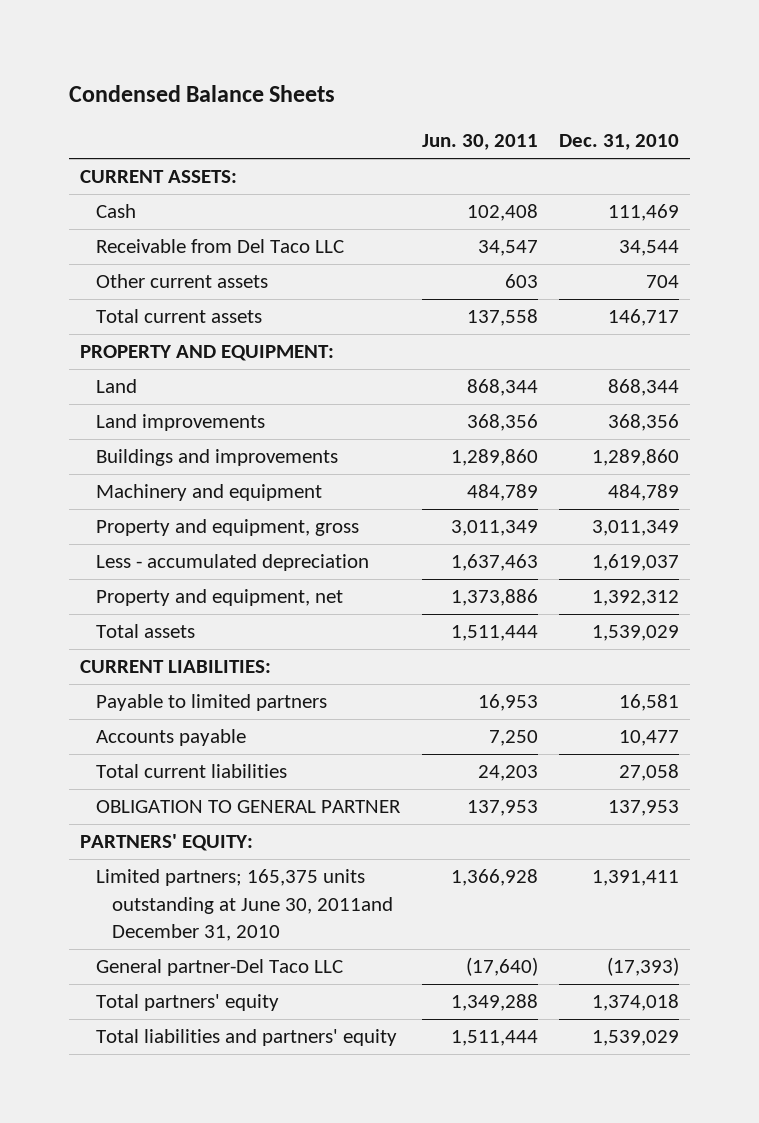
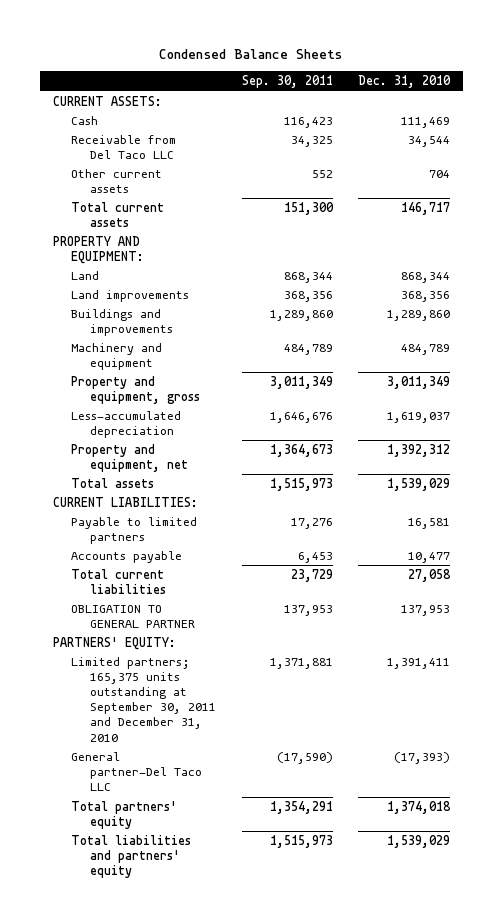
[421,134,538,151] Jun. 30, 2011 -> none
none -> [241,75,333,89] Sep. 30, 2011
[96,554,370,572] Less - accumulated depreciation -> [71,410,182,438] Less-accumulated depreciation
[96,869,394,941] Limited partners; 165,375 units outstanding at June 30, 2011and December 31, 2010 -> [71,656,217,742] Limited partners; 165,375 units outstanding at September 30, 2011 and December 31, 2010

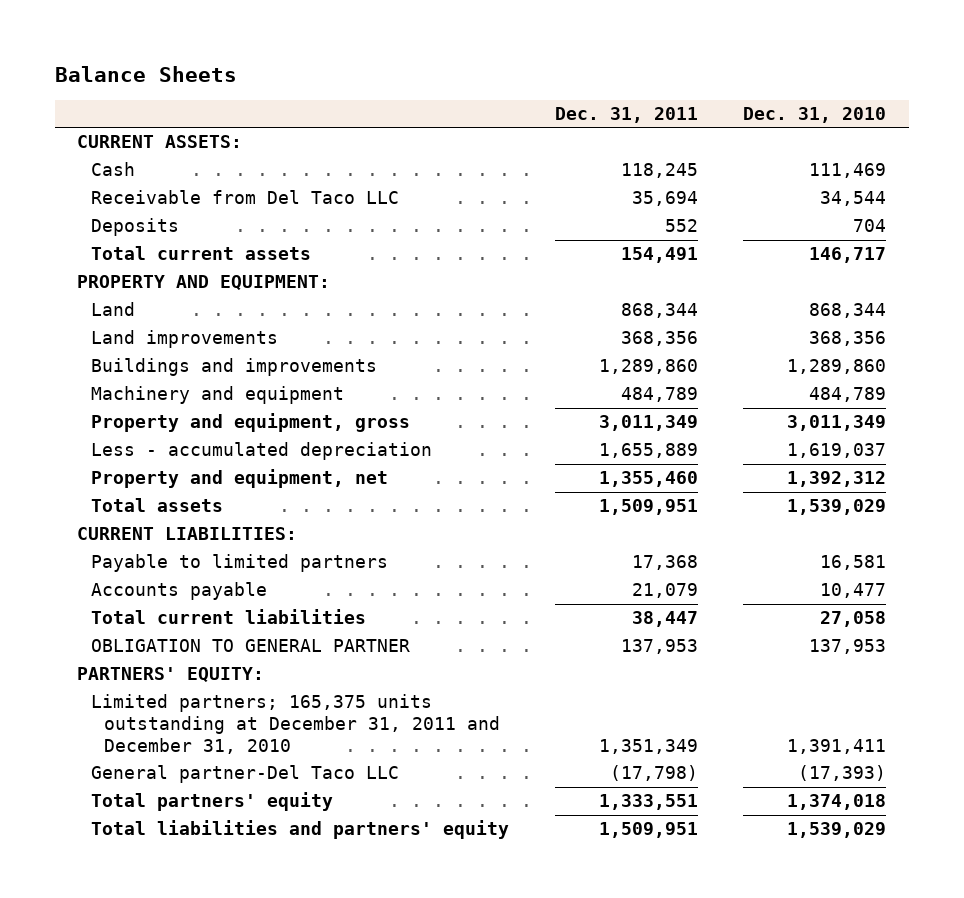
[159,49,343,60] Condensed Balance Sheets -> [54,66,237,83] Balance Sheets
[241,75,333,89] Sep. 30, 2011 -> none
none -> [554,107,698,124] Dec. 31, 2011
[71,168,163,193] Other current assets -> none
none -> [90,218,179,237] Deposits
[71,410,182,438] Less-accumulated depreciation -> [90,442,432,461] Less - accumulated depreciation
[71,656,217,742] Limited partners; 165,375 units outstanding at September 30, 2011 and December 31, 2010 -> [90,694,501,754] Limited partners; 165,375 units outstanding at December 31, 2011 and December 31, 2010

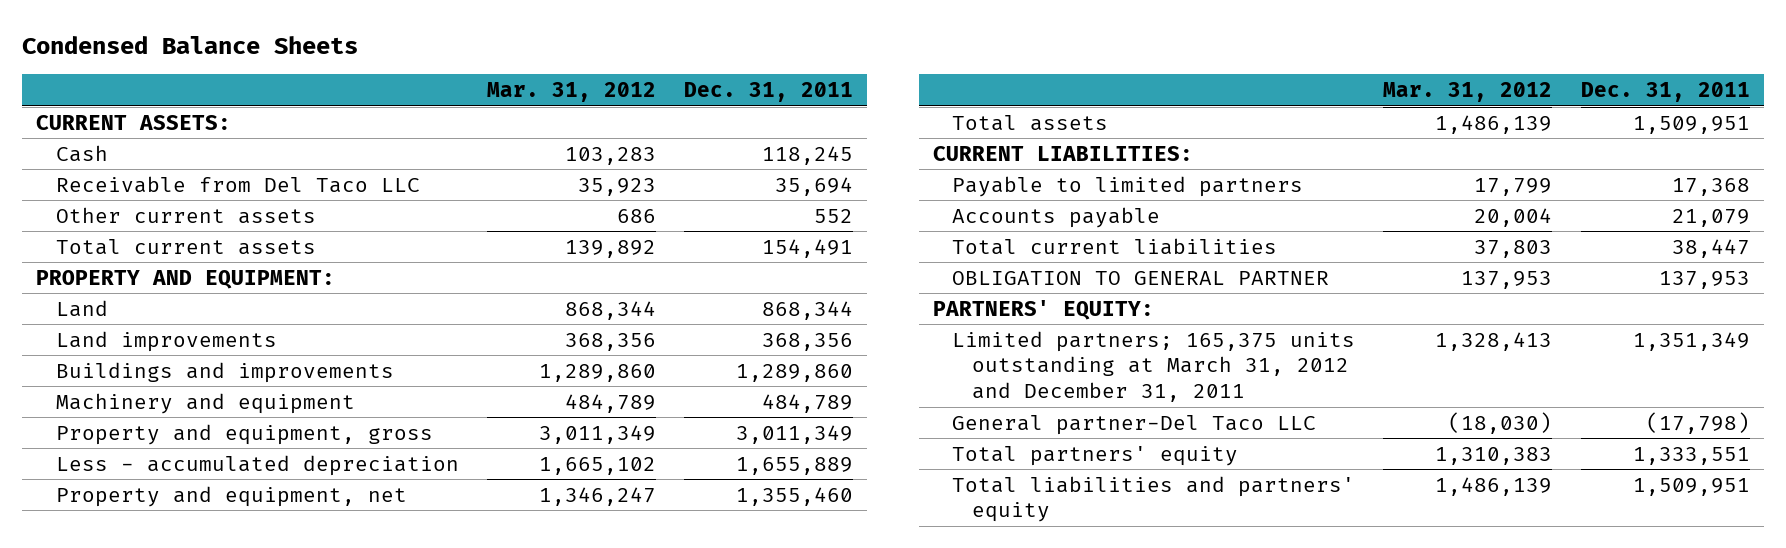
[54,66,237,83] Balance Sheets -> [22,36,359,55] Condensed Balance Sheets
[743,107,887,124] Dec. 31, 2010 -> none
none -> [487,82,657,103] Mar. 31, 2012
[90,218,179,237] Deposits -> [56,206,317,224] Other current assets
[90,694,501,754] Limited partners; 165,375 units outstanding at December 31, 2011 and December 31, 2010 -> [952,330,1356,403] Limited partners; 165,375 units outstanding at March 31, 2012 and December 31, 2011

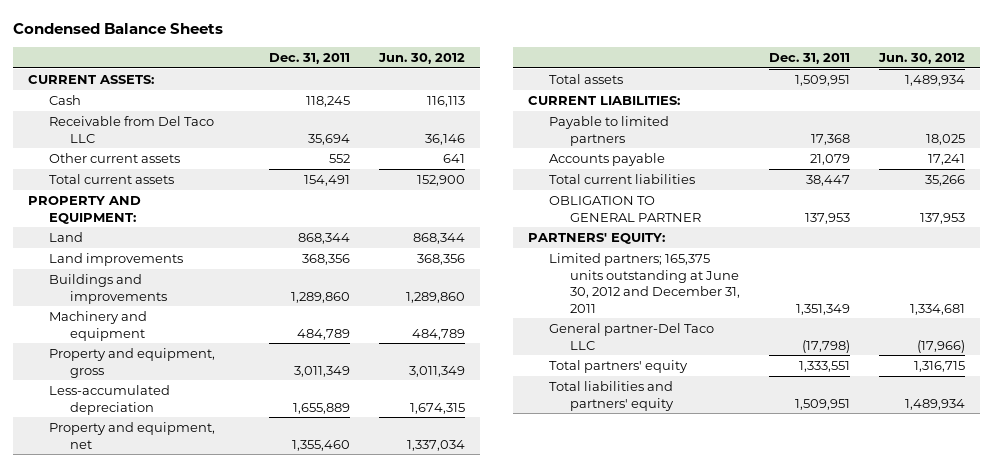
[487,82,657,103] Mar. 31, 2012 -> none
none -> [378,52,466,64] Jun. 30, 2012
[56,454,460,476] Less - accumulated depreciation -> [48,384,170,415] Less-accumulated depreciation
[952,330,1356,403] Limited partners; 165,375 units outstanding at March 31, 2012 and December 31, 2011 -> [548,252,740,313] Limited partners; 165,375 units outstanding at June 30, 2012 and December 31, 2011

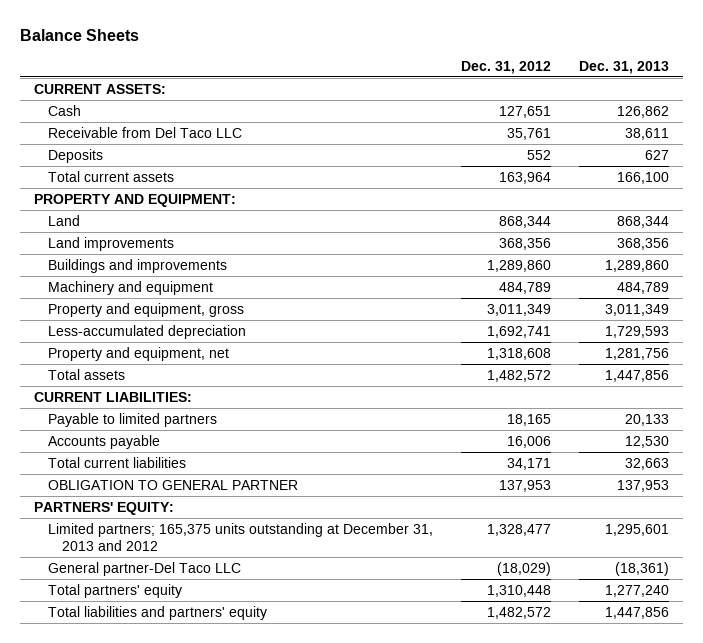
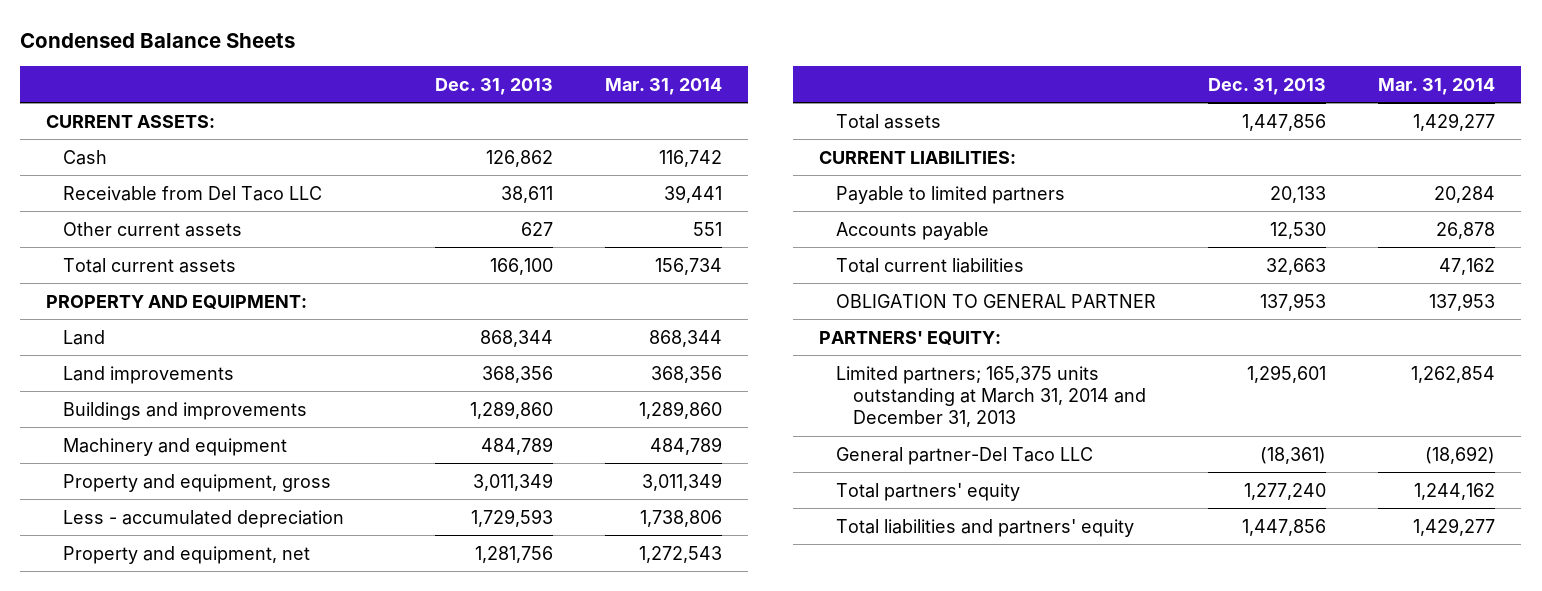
[19,29,139,42] Balance Sheets -> [20,33,296,49] Condensed Balance Sheets
[460,60,551,74] Dec. 31, 2012 -> none
none -> [605,77,723,95] Mar. 31, 2014
[47,148,103,163] Deposits -> [62,221,242,237] Other current assets
[47,324,246,339] Less-accumulated depreciation -> [62,509,344,528] Less - accumulated depreciation
[47,522,433,552] Limited partners; 165,375 units outstanding at December 31, 2013 and 2012 -> [836,365,1146,428] Limited partners; 165,375 units outstanding at March 31, 2014 and December 31, 2013

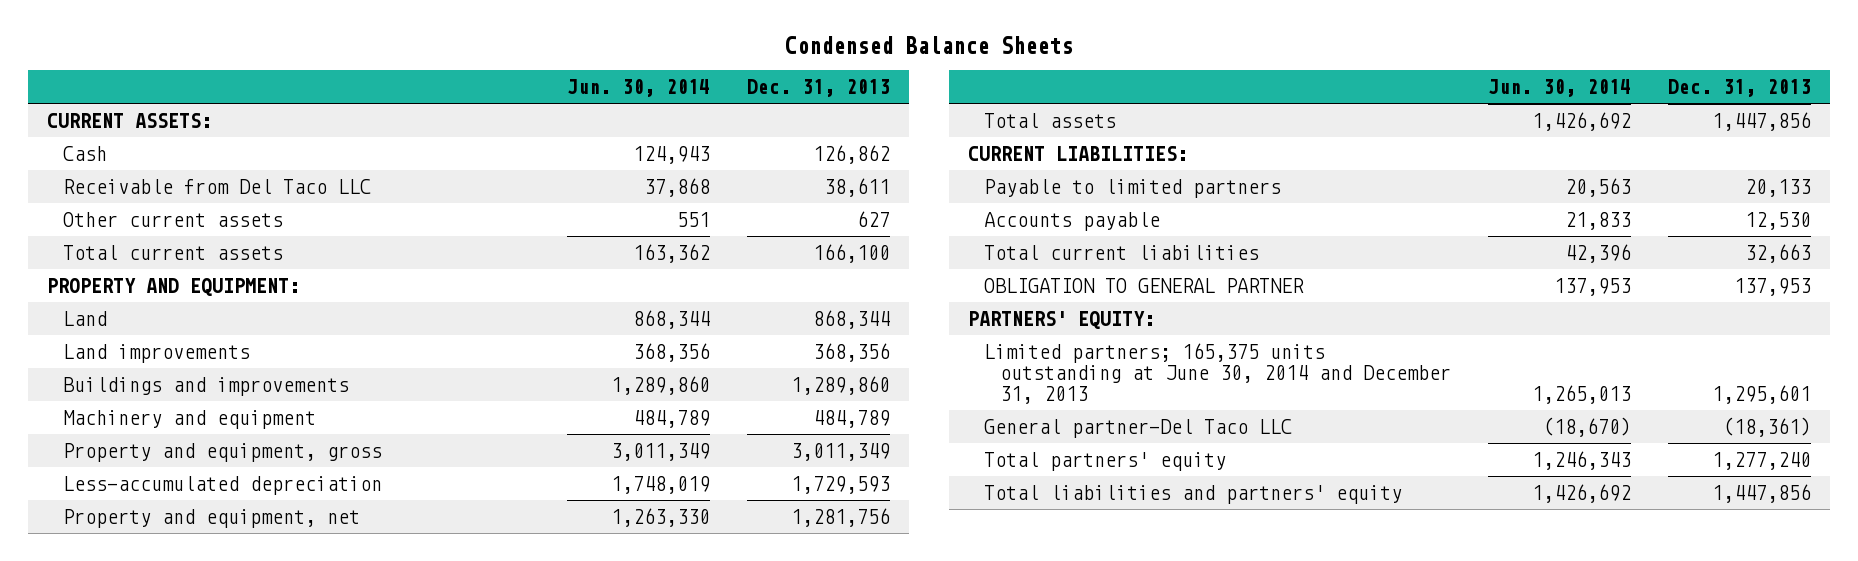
[605,77,723,95] Mar. 31, 2014 -> none
none -> [566,78,710,97] Jun. 30, 2014
[62,509,344,528] Less - accumulated depreciation -> [62,476,382,496] Less-accumulated depreciation
[836,365,1146,428] Limited partners; 165,375 units outstanding at March 31, 2014 and December 31, 2013 -> [983,343,1451,404] Limited partners; 165,375 units outstanding at June 30, 2014 and December 31, 2013

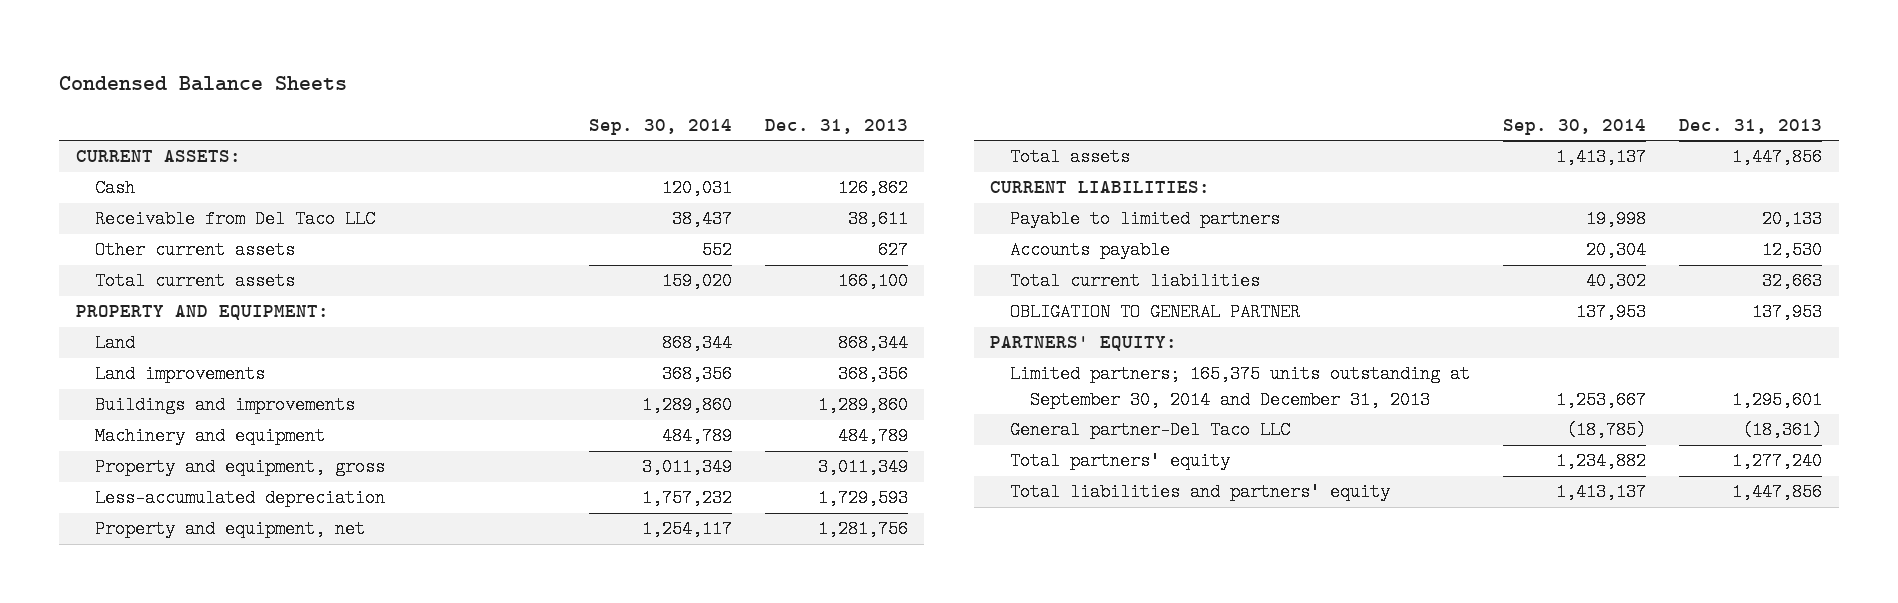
[566,78,710,97] Jun. 30, 2014 -> none
none -> [588,118,732,135] Sep. 30, 2014
[983,343,1451,404] Limited partners; 165,375 units outstanding at June 30, 2014 and December 31, 2013 -> [1010,365,1471,409] Limited partners; 165,375 units outstanding at September 30, 2014 and December 31, 2013

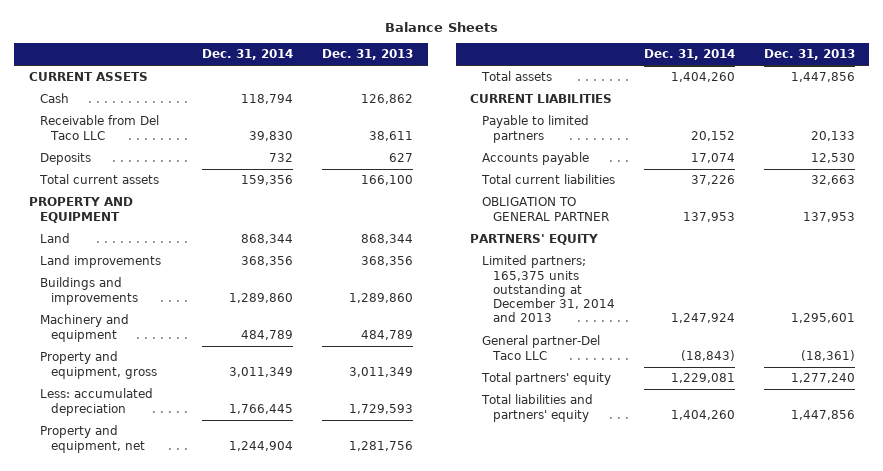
[58,75,347,91] Condensed Balance Sheets -> [384,21,498,32] Balance Sheets
[588,118,732,135] Sep. 30, 2014 -> none
none -> [202,49,294,61] Dec. 31, 2014
[75,150,241,163] CURRENT ASSETS: -> [28,72,148,82] CURRENT ASSETS
[95,241,296,260] Other current assets -> [39,153,91,166] Deposits
[75,305,329,321] PROPERTY AND EQUIPMENT: -> [28,197,133,223] PROPERTY AND EQUIPMENT
[95,489,386,508] Less-accumulated depreciation -> [39,388,153,416] Less: accumulated depreciation
[990,181,1211,194] CURRENT LIABILITIES: -> [470,94,613,104] CURRENT LIABILITIES
[990,336,1178,352] PARTNERS' EQUITY: -> [470,234,599,246] PARTNERS' EQUITY
[1010,365,1471,409] Limited partners; 165,375 units outstanding at September 30, 2014 and December 31, 2013 -> [481,255,615,323] Limited partners; 165,375 units outstanding at December 31, 2014 and 2013

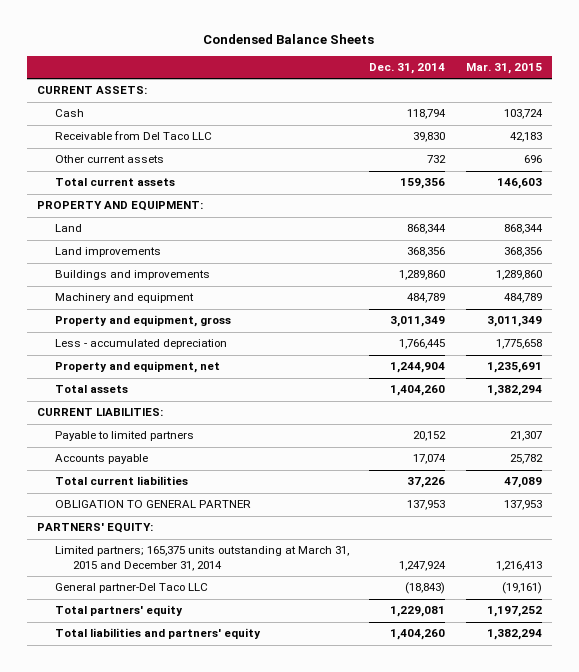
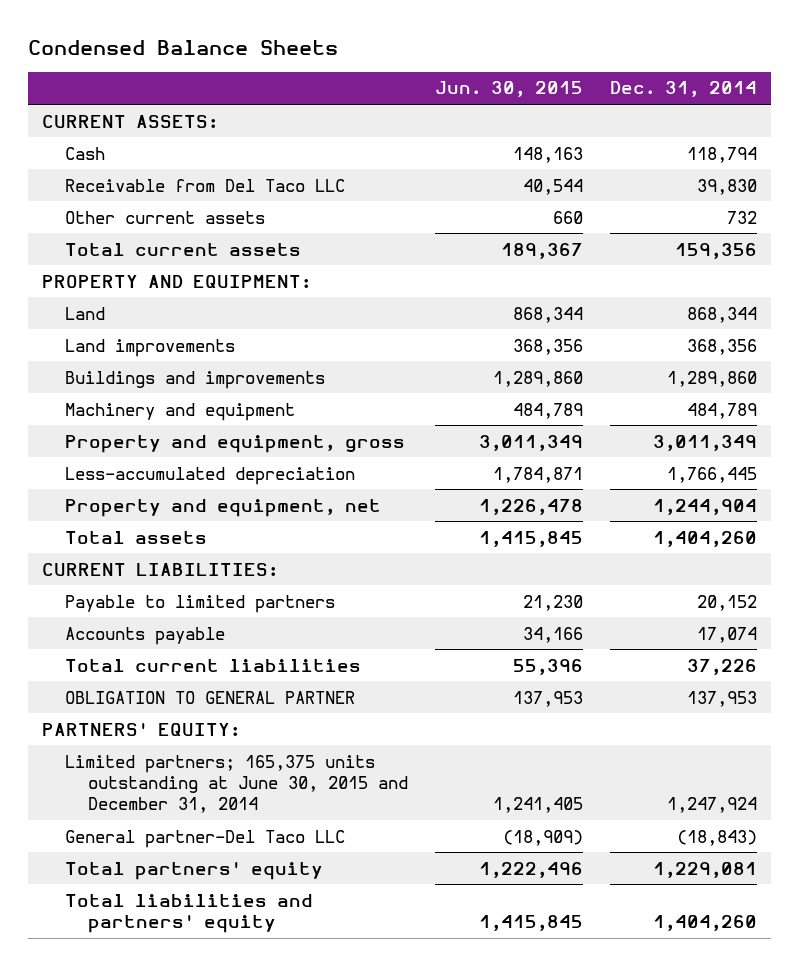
[465,63,542,75] Mar. 31, 2015 -> none
none -> [434,81,583,98] Jun. 30, 2015
[54,339,227,350] Less - accumulated depreciation -> [64,466,355,485] Less-accumulated depreciation
[54,546,349,571] Limited partners; 165,375 units outstanding at March 31, 2015 and December 31, 2014 -> [64,754,408,813] Limited partners; 165,375 units outstanding at June 30, 2015 and December 31, 2014

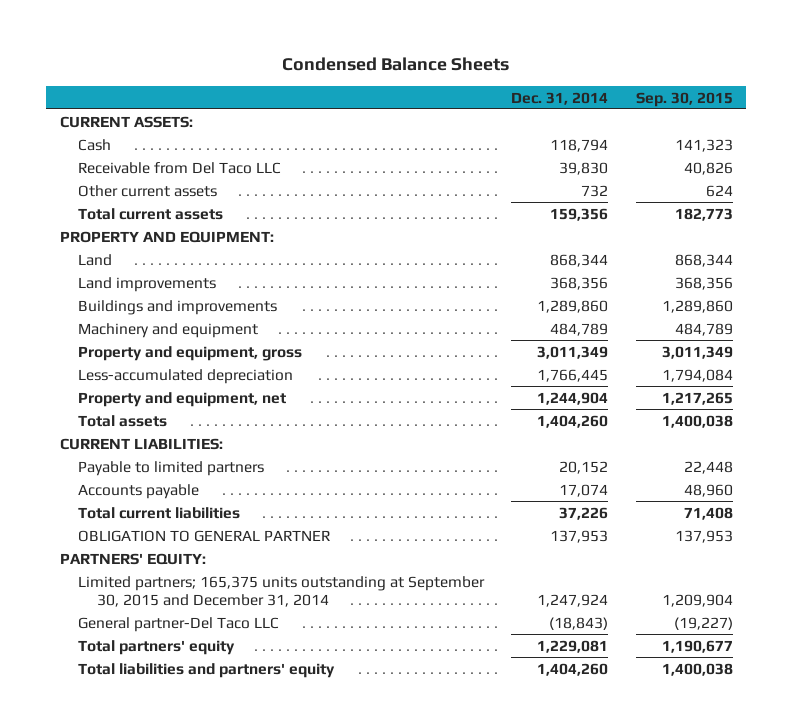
[434,81,583,98] Jun. 30, 2015 -> none
none -> [635,91,733,107] Sep. 30, 2015
[64,754,408,813] Limited partners; 165,375 units outstanding at June 30, 2015 and December 31, 2014 -> [78,575,486,607] Limited partners; 165,375 units outstanding at September 30, 2015 and December 31, 2014

